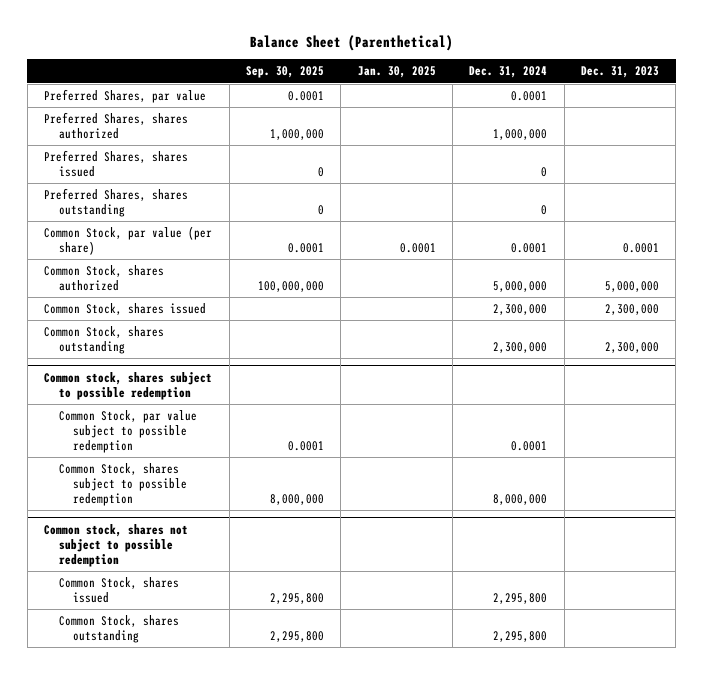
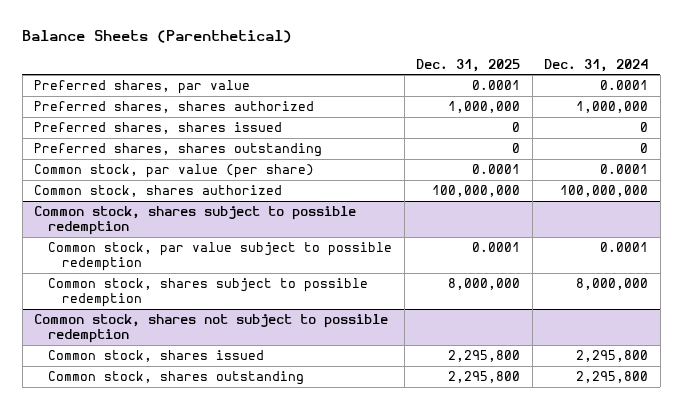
[249,34,453,51] Balance Sheet (Parenthetical) -> [22,30,293,44] Balance Sheets (Parenthetical)
[245,66,324,79] Sep. 30, 2025 -> none
[357,66,436,79] Jan. 30, 2025 -> none
[580,66,659,79] Dec. 31, 2023 -> none
none -> [416,58,521,72] Dec. 31, 2025
[44,303,207,316] Common Stock, shares issued -> none
[44,326,165,355] Common Stock, shares outstanding -> none
[44,89,207,104] Preferred Shares, par value -> [34,80,251,95] Preferred shares, par value
[44,112,189,140] Preferred Shares, shares authorized -> [34,101,315,114] Preferred shares, shares authorized
[44,150,189,178] Preferred Shares, shares issued -> [34,122,283,135] Preferred shares, shares issued
[44,188,189,218] Preferred Shares, shares outstanding -> [34,143,323,158] Preferred shares, shares outstanding
[44,226,213,256] Common Stock, par value (per share) -> [34,164,315,179] Common stock, par value (per share)
[44,265,165,292] Common Stock, shares authorized -> [34,185,283,198] Common stock, shares authorized
[493,281,548,293] 5,000,000 -> [560,185,649,198] 100,000,000
[58,410,197,454] Common Stock, par value subject to possible redemption -> [48,242,393,272] Common stock, par value subject to possible redemption
[58,463,188,507] Common Stock, shares subject to possible redemption -> [48,278,369,308] Common stock, shares subject to possible redemption
[58,577,179,604] Common Stock, shares issued -> [48,350,265,363] Common stock, shares issued
[58,615,179,644] Common Stock, shares outstanding -> [48,371,305,386] Common stock, shares outstanding

